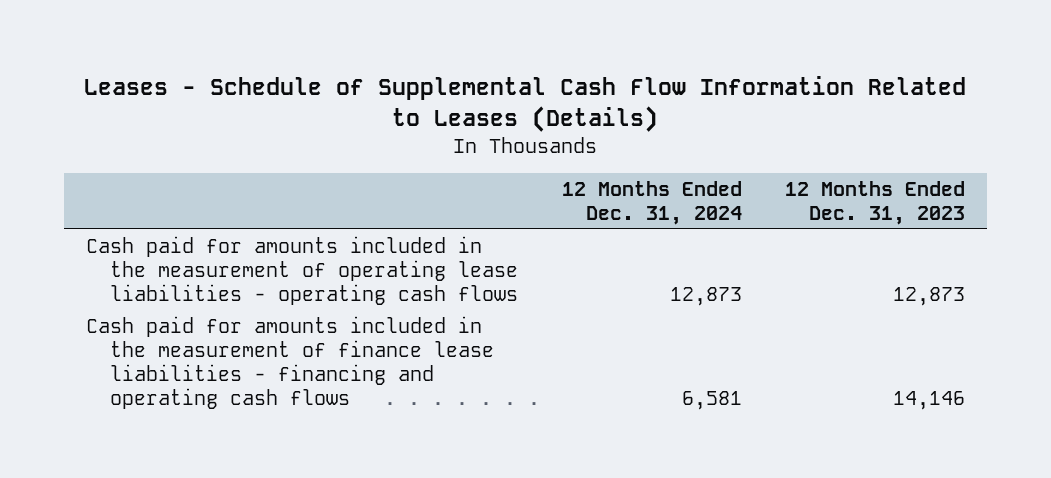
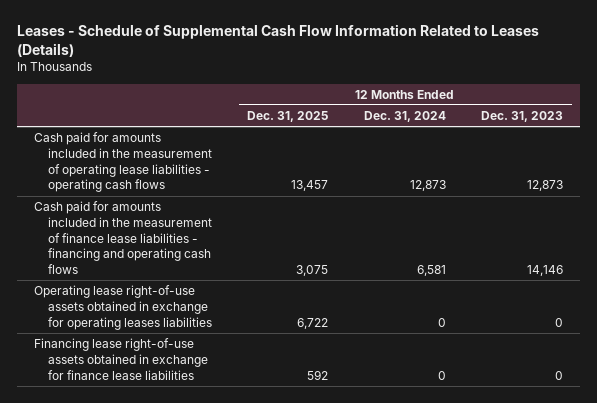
none -> [247,111,329,123] Dec. 31, 2025
none -> [34,285,213,330] Operating lease right-of-use assets obtained in exchange for operating leases liabilities
none -> [34,338,209,380] Financing lease right-of-use assets obtained in exchange for finance lease liabilities

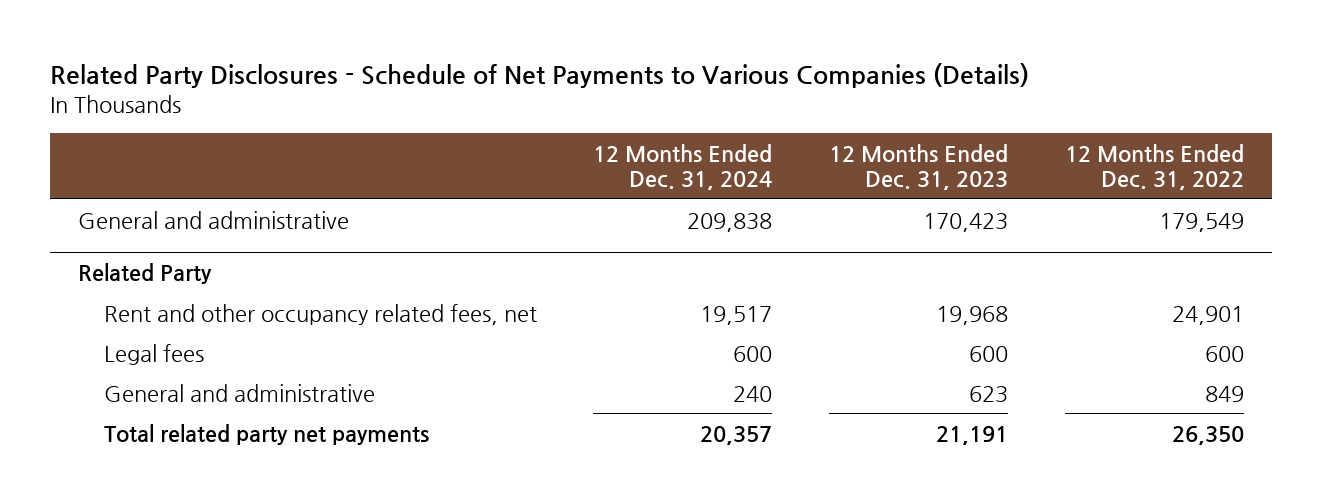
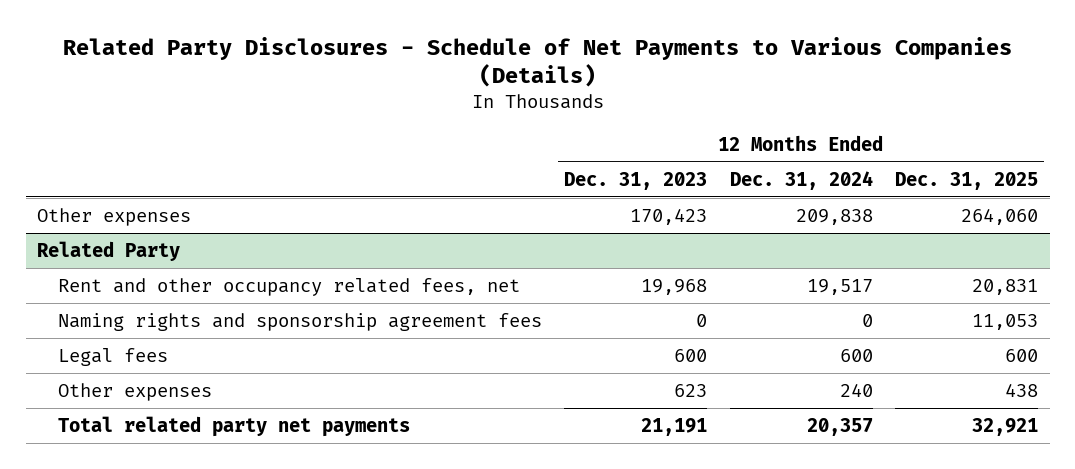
[1064,143,1244,190] 12 Months Ended Dec. 31, 2022 -> none
none -> [895,171,1039,190] Dec. 31, 2025
[78,210,350,229] General and administrative -> [37,208,192,227] Other expenses
none -> [57,313,542,332] Naming rights and sponsorship agreement fees
[103,383,375,402] General and administrative -> [57,383,212,402] Other expenses

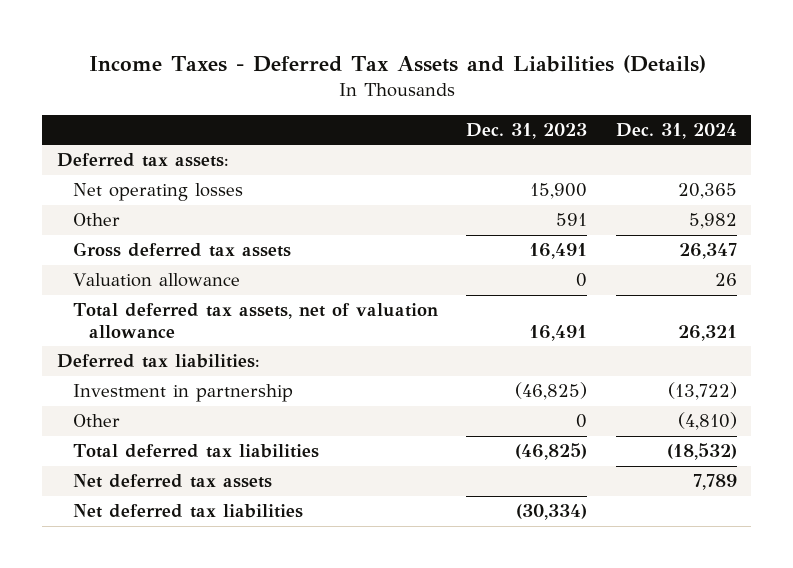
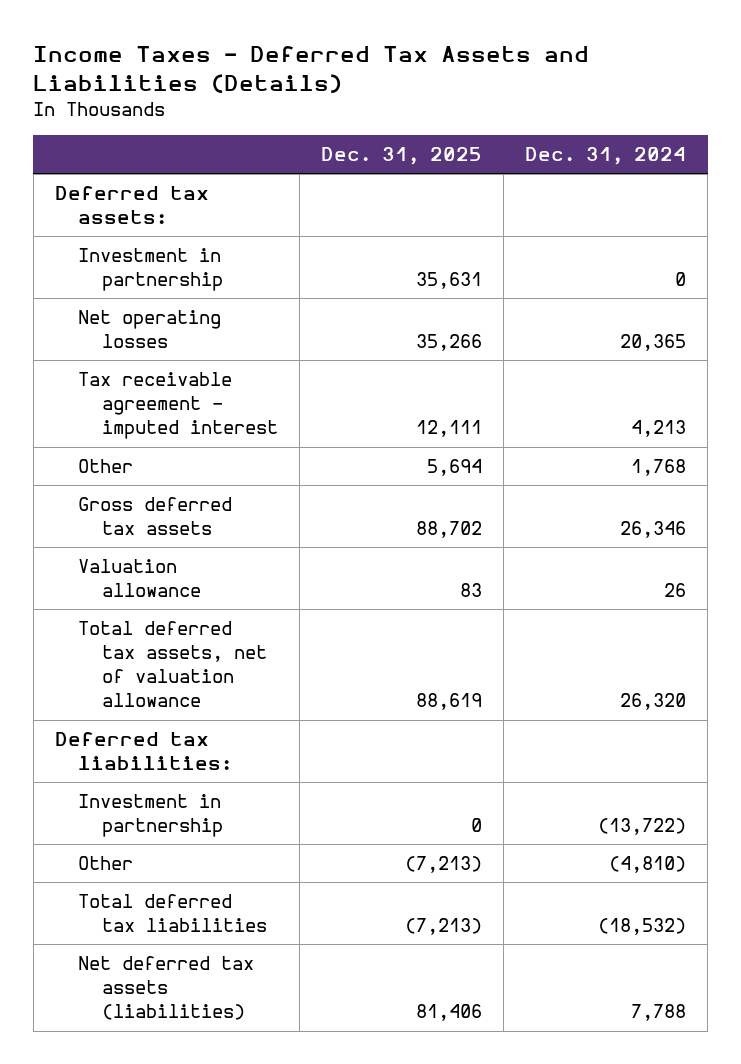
[466,122,588,139] Dec. 31, 2023 -> none
none -> [321,147,483,166] Dec. 31, 2025
none -> [78,248,223,292] Investment in partnership
none -> [78,372,278,440] Tax receivable agreement - imputed interest
[688,213,737,230] 5,982 -> [631,459,687,477] 1,768
[678,243,737,260] 26,347 -> [620,521,687,539] 26,346
[677,324,737,341] 26,321 -> [620,693,687,711] 26,320
[72,504,303,519] Net deferred tax liabilities -> none
[72,474,272,489] Net deferred tax assets -> [78,956,255,1021] Net deferred tax assets (liabilities)
[692,474,737,491] 7,789 -> [631,1004,687,1022] 7,788

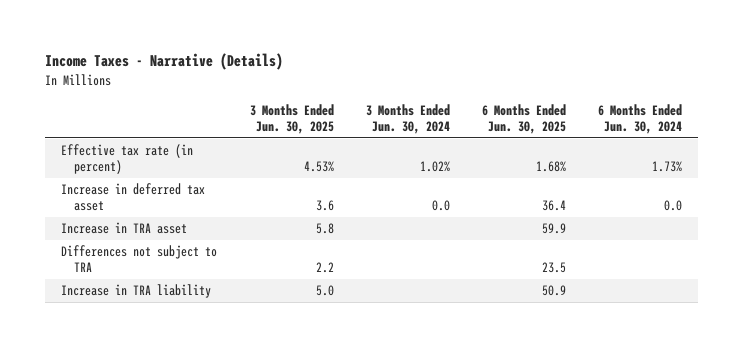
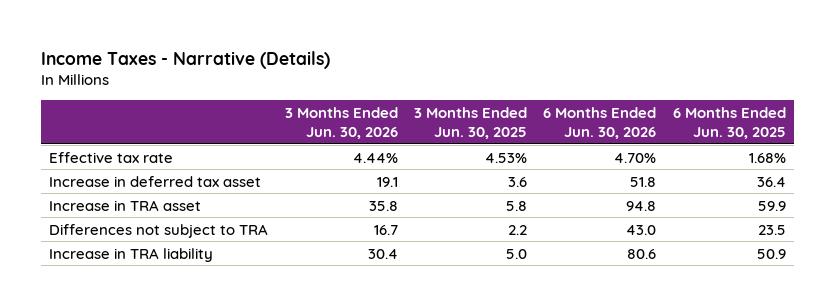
[365,103,450,134] 3 Months Ended Jun. 30, 2024 -> none
[597,103,682,134] 6 Months Ended Jun. 30, 2024 -> none
none -> [284,106,398,140] 3 Months Ended Jun. 30, 2026
none -> [543,106,657,140] 6 Months Ended Jun. 30, 2026
[61,144,194,175] Effective tax rate (in percent) -> [49,151,174,163] Effective tax rate

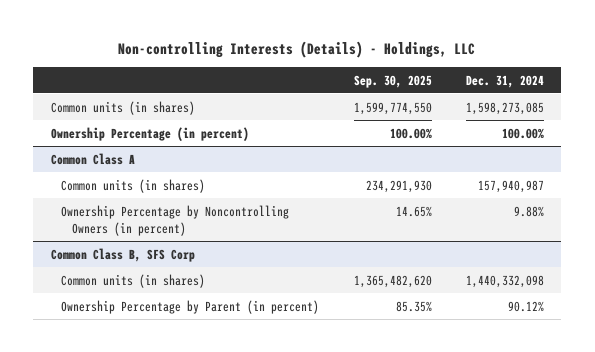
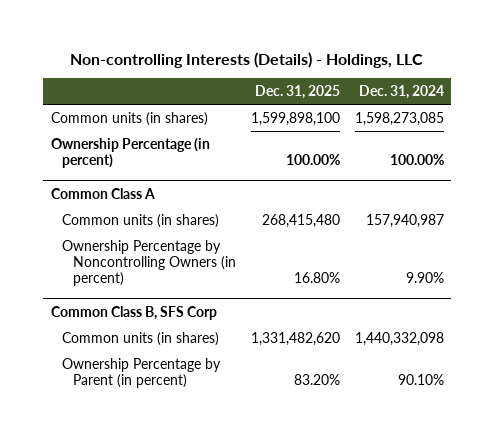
[353,74,432,88] Sep. 30, 2025 -> none
none -> [255,84,341,99] Dec. 31, 2025
[514,205,545,217] 9.88% -> [405,271,444,283] 9.90%
[508,300,545,312] 90.12% -> [397,373,444,385] 90.10%

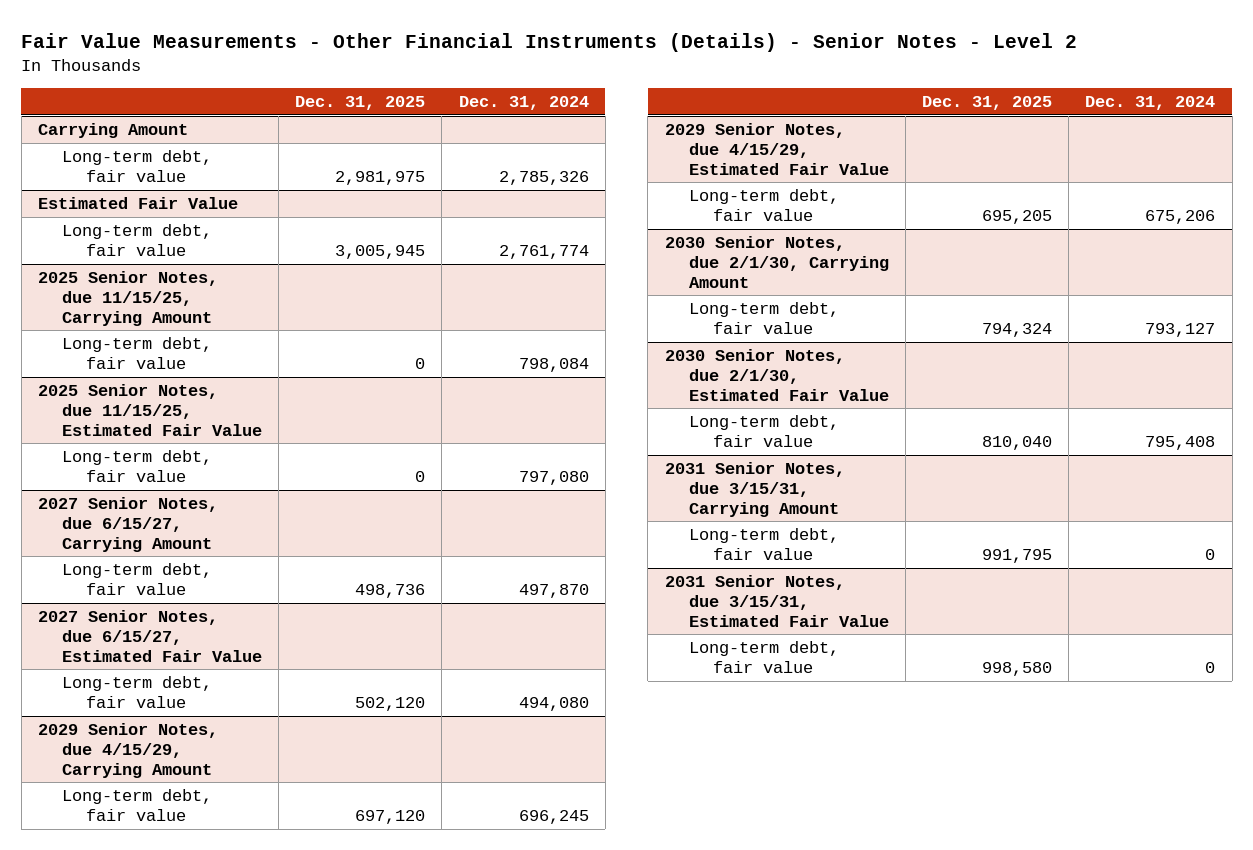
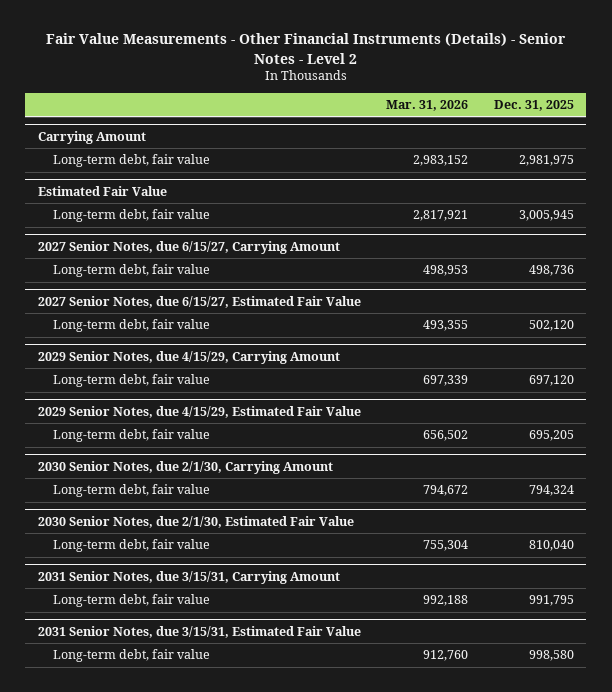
[458,95,589,110] Dec. 31, 2024 -> none
none -> [386,100,469,112] Mar. 31, 2026
[37,271,218,326] 2025 Senior Notes, due 11/15/25, Carrying Amount -> none
[61,337,212,369] Long-term debt, fair value -> none
[37,384,262,436] 2025 Senior Notes, due 11/15/25, Estimated Fair Value -> none
[61,450,212,482] Long-term debt, fair value -> none

